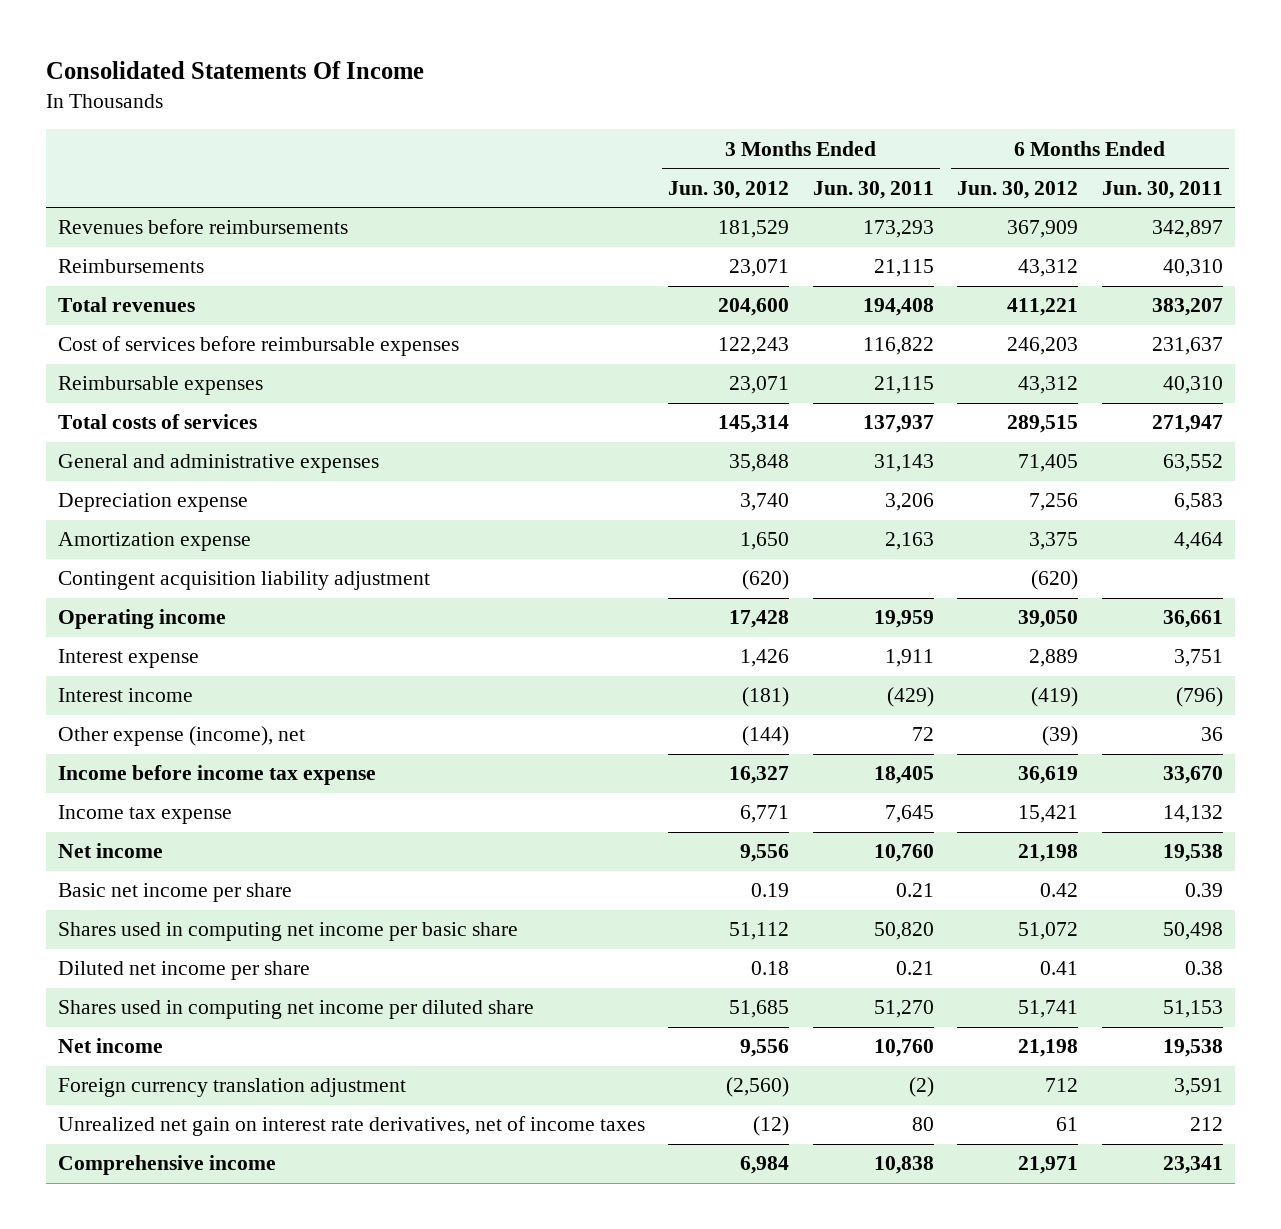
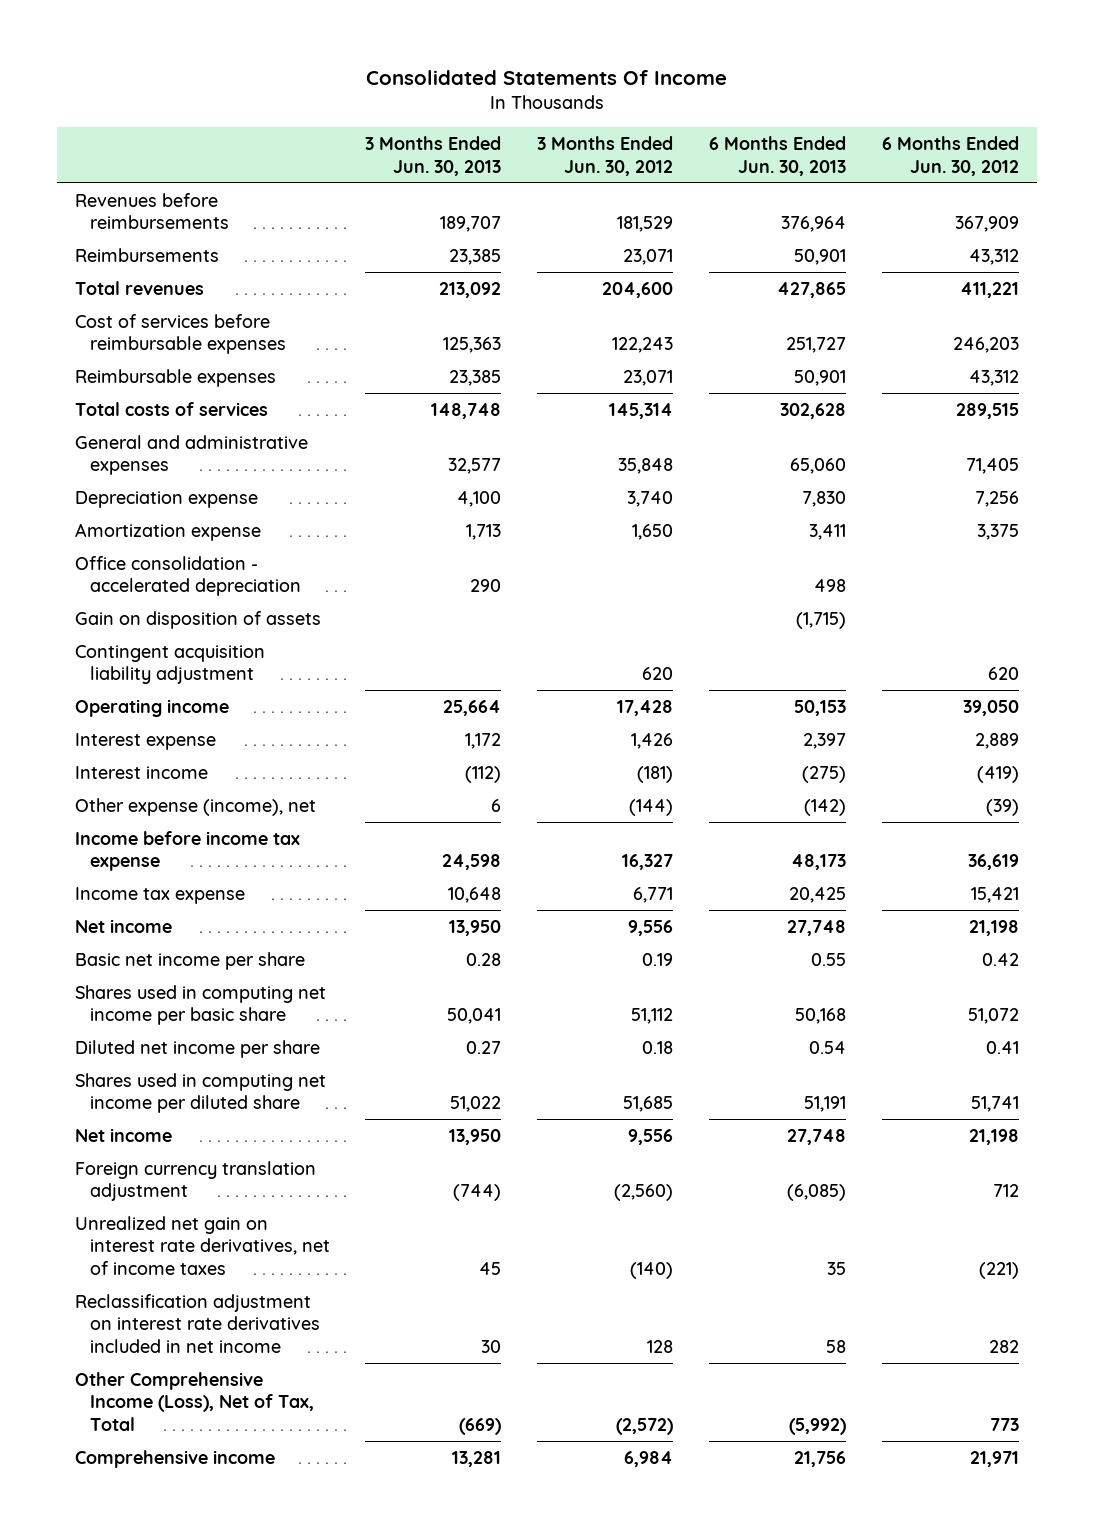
[812,180,934,199] Jun. 30, 2011 -> none
[1101,180,1223,199] Jun. 30, 2011 -> none
none -> [365,136,502,176] 3 Months Ended Jun. 30, 2013
none -> [708,136,846,176] 6 Months Ended Jun. 30, 2013
none -> [75,555,301,597] Office consolidation - accelerated depreciation
none -> [75,610,322,629] Gain on disposition of assets
[742,570,790,591] (620) -> [642,667,674,681] 620
[1031,570,1079,591] (620) -> [987,667,1019,681] 620
[753,1116,790,1137] (12) -> [630,1261,674,1279] (140)
[1056,1117,1079,1132] 61 -> [978,1261,1019,1279] (221)
none -> [75,1293,320,1353] Reclassification adjustment on interest rate derivatives included in net income
none -> [75,1371,314,1431] Other Comprehensive Income (Loss), Net of Tax, Total

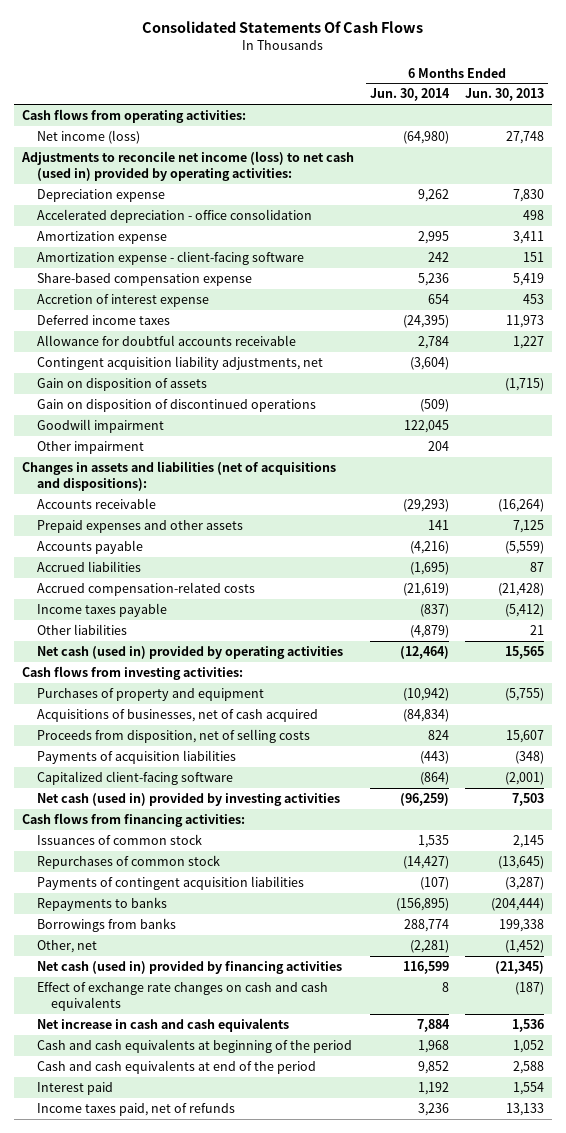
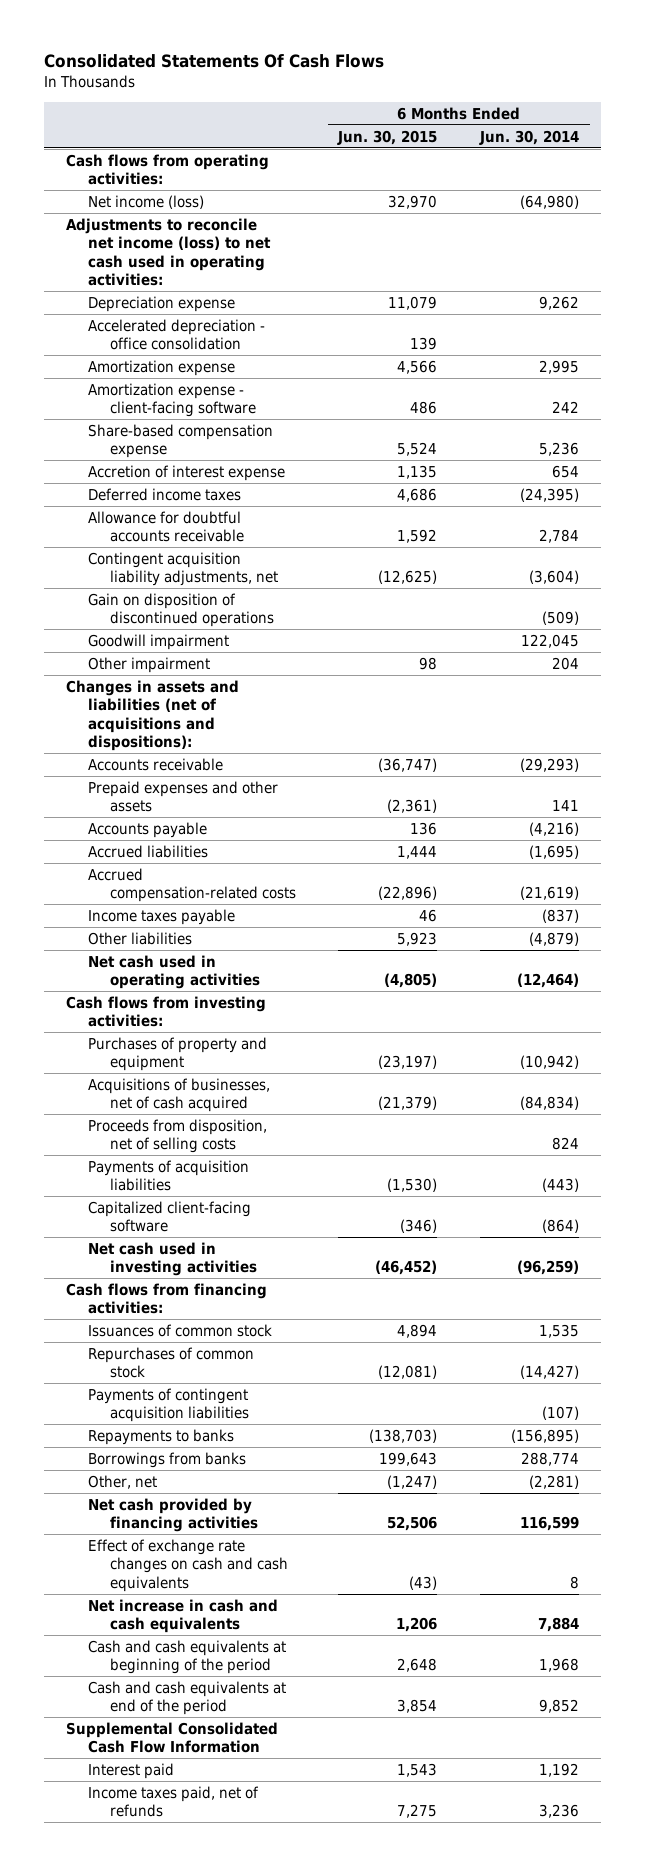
[464,88,544,102] Jun. 30, 2013 -> none
none -> [337,129,438,145] Jun. 30, 2015
[21,150,355,181] Adjustments to reconcile net income (loss) to net cash (used in) provided by operating activities: -> [65,217,271,286] Adjustments to reconcile net income (loss) to net cash used in operating activities:
[36,377,207,391] Gain on disposition of assets -> none
[36,645,343,659] Net cash (used in) provided by operating activities -> [87,954,260,990] Net cash used in operating activities
[36,792,340,806] Net cash (used in) provided by investing activities -> [87,1241,257,1277] Net cash used in investing activities
[36,960,342,974] Net cash (used in) provided by financing activities -> [87,1497,258,1533] Net cash provided by financing activities
none -> [65,1721,278,1754] Supplemental Consolidated Cash Flow Information

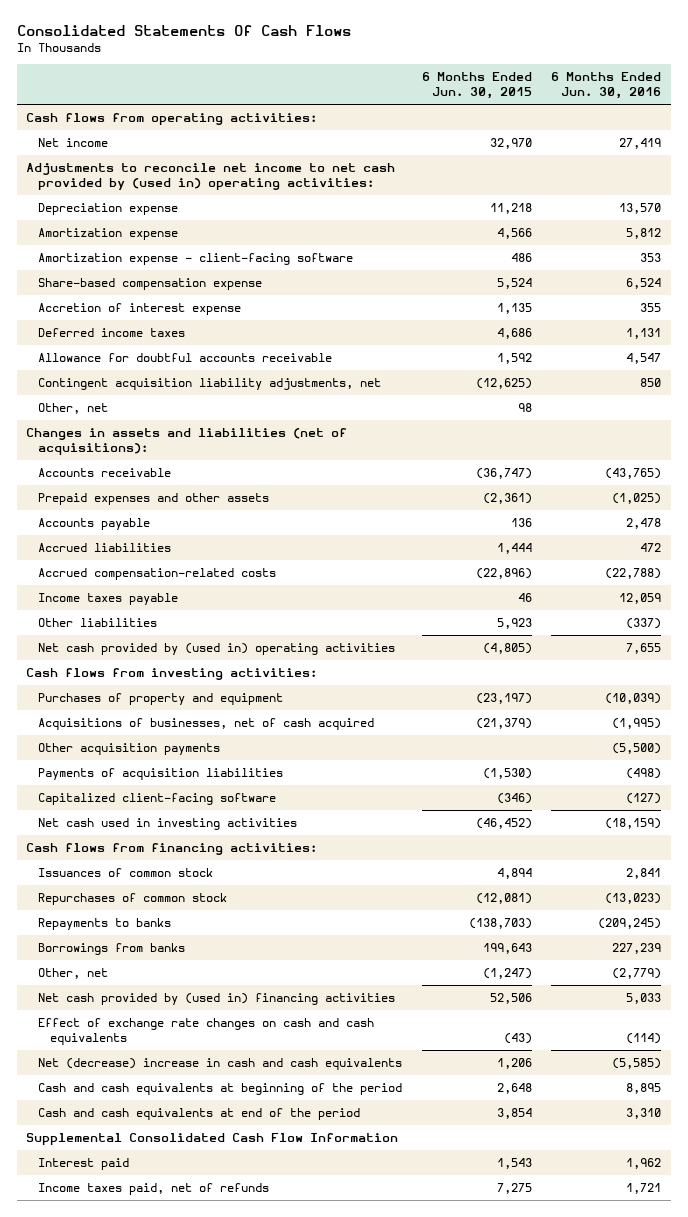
[479,129,580,145] Jun. 30, 2014 -> none
none -> [551,72,662,100] 6 Months Ended Jun. 30, 2016
[87,318,265,351] Accelerated depreciation - office consolidation -> none
[87,194,204,209] Net income (loss) -> [38,137,109,147] Net income
[65,217,271,286] Adjustments to reconcile net income (loss) to net cash used in operating activities: -> [26,162,396,191] Adjustments to reconcile net income to net cash provided by (used in) operating activities:
[388,295,438,310] 11,079 -> [489,202,532,214] 11,218
[87,592,274,628] Gain on disposition of discontinued operations -> none
[87,633,229,650] Goodwill impairment -> none
[87,656,210,673] Other impairment -> [38,402,109,414] Other, net
[65,679,239,751] Changes in assets and liabilities (net of acquisitions and dispositions): -> [26,427,348,456] Changes in assets and liabilities (net of acquisitions):
[87,954,260,990] Net cash used in operating activities -> [38,642,396,655] Net cash provided by (used in) operating activities
[87,1118,267,1154] Proceeds from disposition, net of selling costs -> none
none -> [38,742,221,755] Other acquisition payments
[87,1387,249,1423] Payments of contingent acquisition liabilities -> none
[87,1497,258,1533] Net cash provided by financing activities -> [38,992,396,1005] Net cash provided by (used in) financing activities
[87,1598,278,1634] Net increase in cash and cash equivalents -> [38,1057,403,1070] Net (decrease) increase in cash and cash equivalents

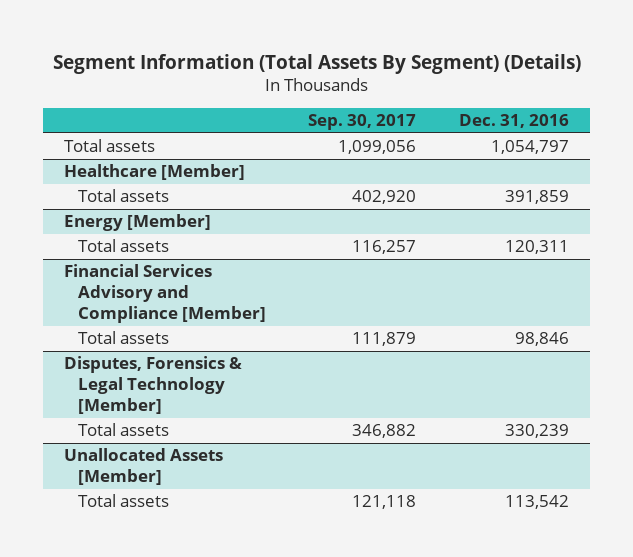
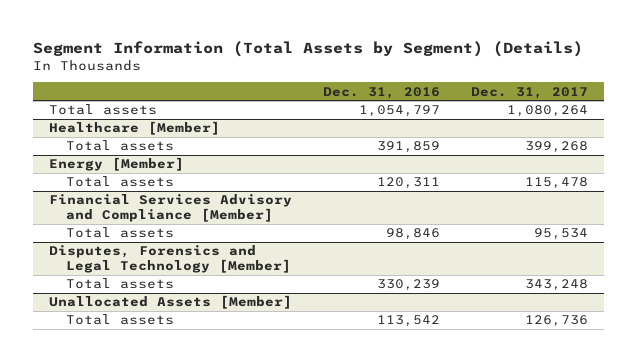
[52,53,581,74] Segment Information (Total Assets By Segment) (Details) -> [33,40,584,57] Segment Information (Total Assets by Segment) (Details)
[308,114,417,131] Sep. 30, 2017 -> none
none -> [471,86,589,99] Dec. 31, 2017
[64,356,243,414] Disputes, Forensics & Legal Technology [Member] -> [48,245,292,274] Disputes, Forensics and Legal Technology [Member]

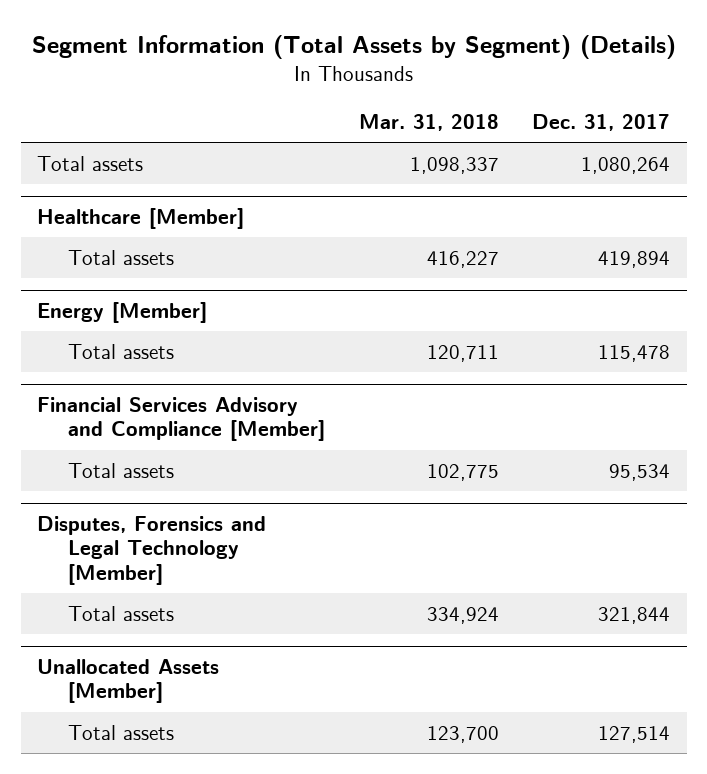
[323,86,441,99] Dec. 31, 2016 -> none
none -> [358,114,499,132] Mar. 31, 2018
[525,141,589,154] 399,268 -> [598,250,671,268] 419,894
[525,279,589,292] 343,248 -> [598,606,671,624] 321,844
[525,315,589,328] 126,736 -> [598,725,671,743] 127,514

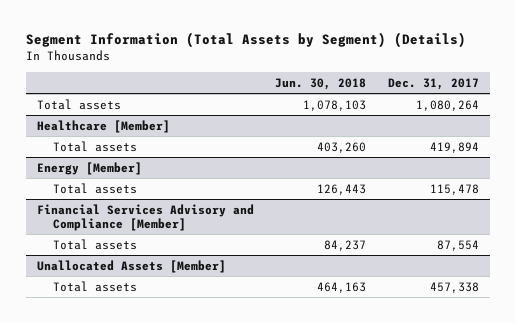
[358,114,499,132] Mar. 31, 2018 -> none
none -> [275,77,367,90] Jun. 30, 2018
[37,515,267,585] Disputes, Forensics and Legal Technology [Member] -> none
[68,605,175,621] Total assets -> none
[609,463,671,481] 95,534 -> [436,239,479,251] 87,554
[598,725,671,743] 127,514 -> [429,281,479,293] 457,338

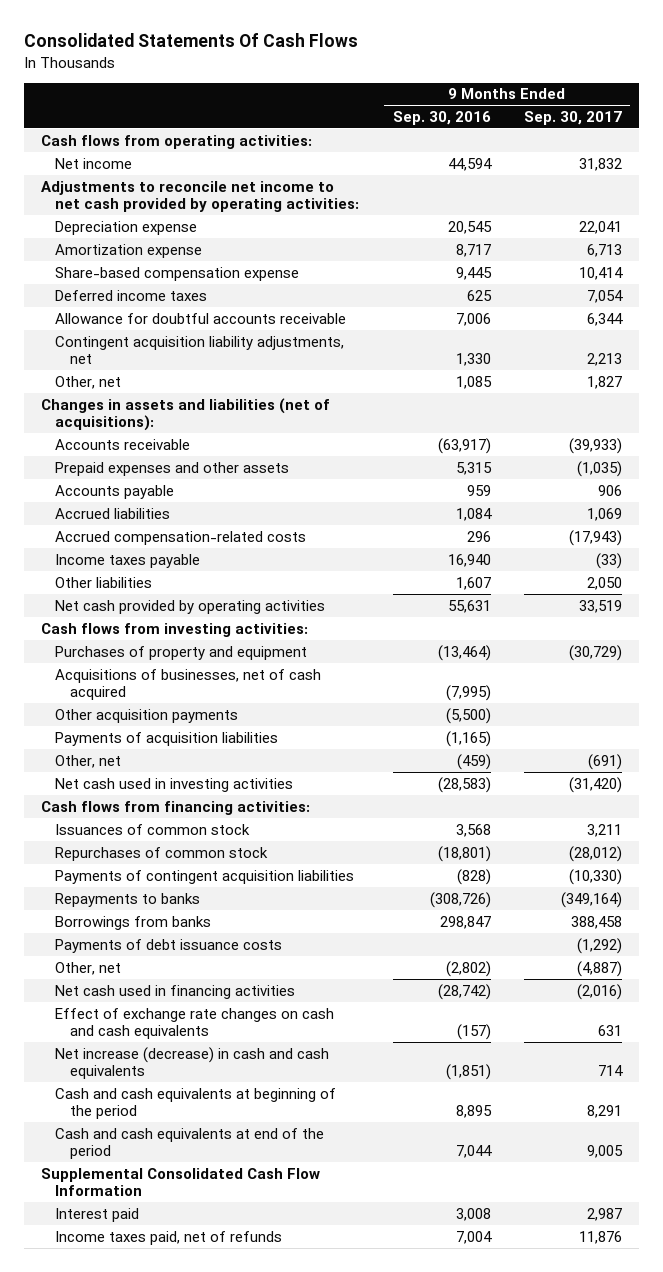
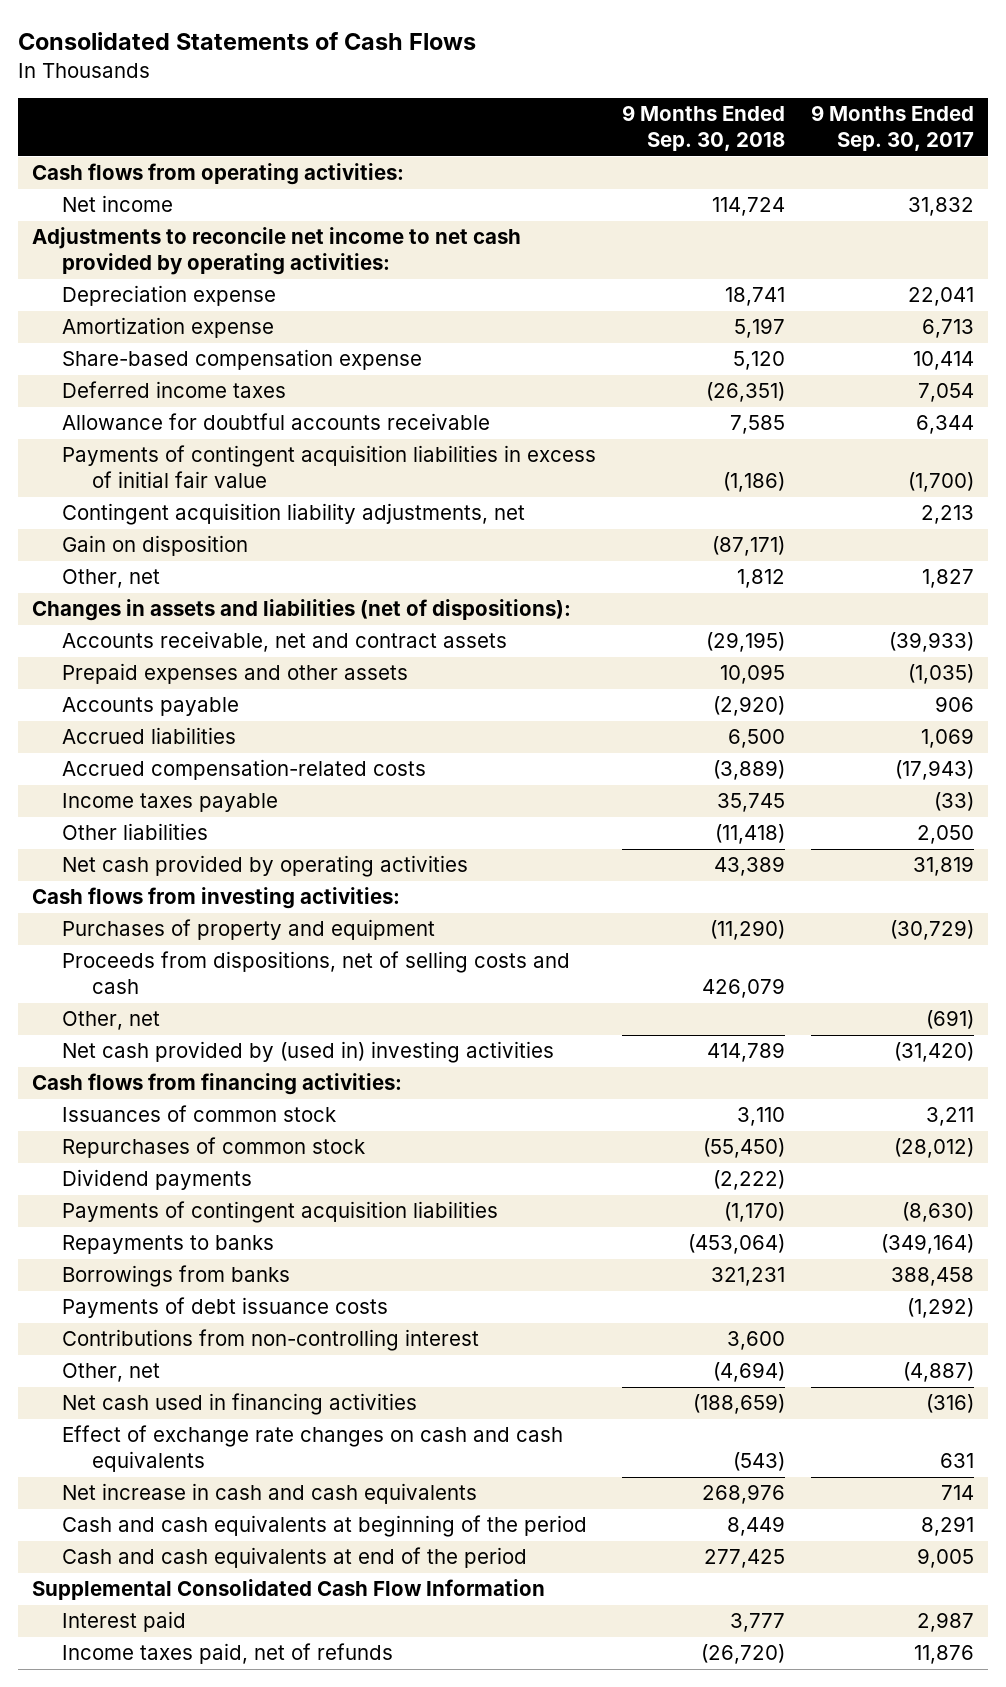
[24,33,359,48] Consolidated Statements Of Cash Flows -> [18,32,477,51] Consolidated Statements of Cash Flows
[392,110,491,125] Sep. 30, 2016 -> none
none -> [622,105,786,152] 9 Months Ended Sep. 30, 2018
none -> [61,445,596,489] Payments of contingent acquisition liabilities in excess of initial fair value
none -> [61,535,248,557] Gain on disposition
[40,397,330,432] Changes in assets and liabilities (net of acquisitions): -> [31,599,571,622] Changes in assets and liabilities (net of dispositions):
[55,438,191,450] Accounts receivable -> [61,631,507,653] Accounts receivable, net and contract assets
[579,599,623,613] 33,519 -> [913,856,975,877] 31,819
[55,668,322,701] Acquisitions of businesses, net of cash acquired -> none
[55,708,239,723] Other acquisition payments -> none
[55,731,279,746] Payments of acquisition liabilities -> none
none -> [61,951,570,995] Proceeds from dispositions, net of selling costs and cash
[55,777,294,792] Net cash used in investing activities -> [61,1041,554,1064] Net cash provided by (used in) investing activities
none -> [61,1169,252,1191] Dividend payments
[569,868,623,885] (10,330) -> [902,1202,975,1223] (8,630)
none -> [61,1329,479,1352] Contributions from non-controlling interest
[577,983,623,1000] (2,016) -> [926,1394,975,1414] (316)
[55,1046,330,1080] Net increase (decrease) in cash and cash equivalents -> [61,1483,477,1505] Net increase in cash and cash equivalents

